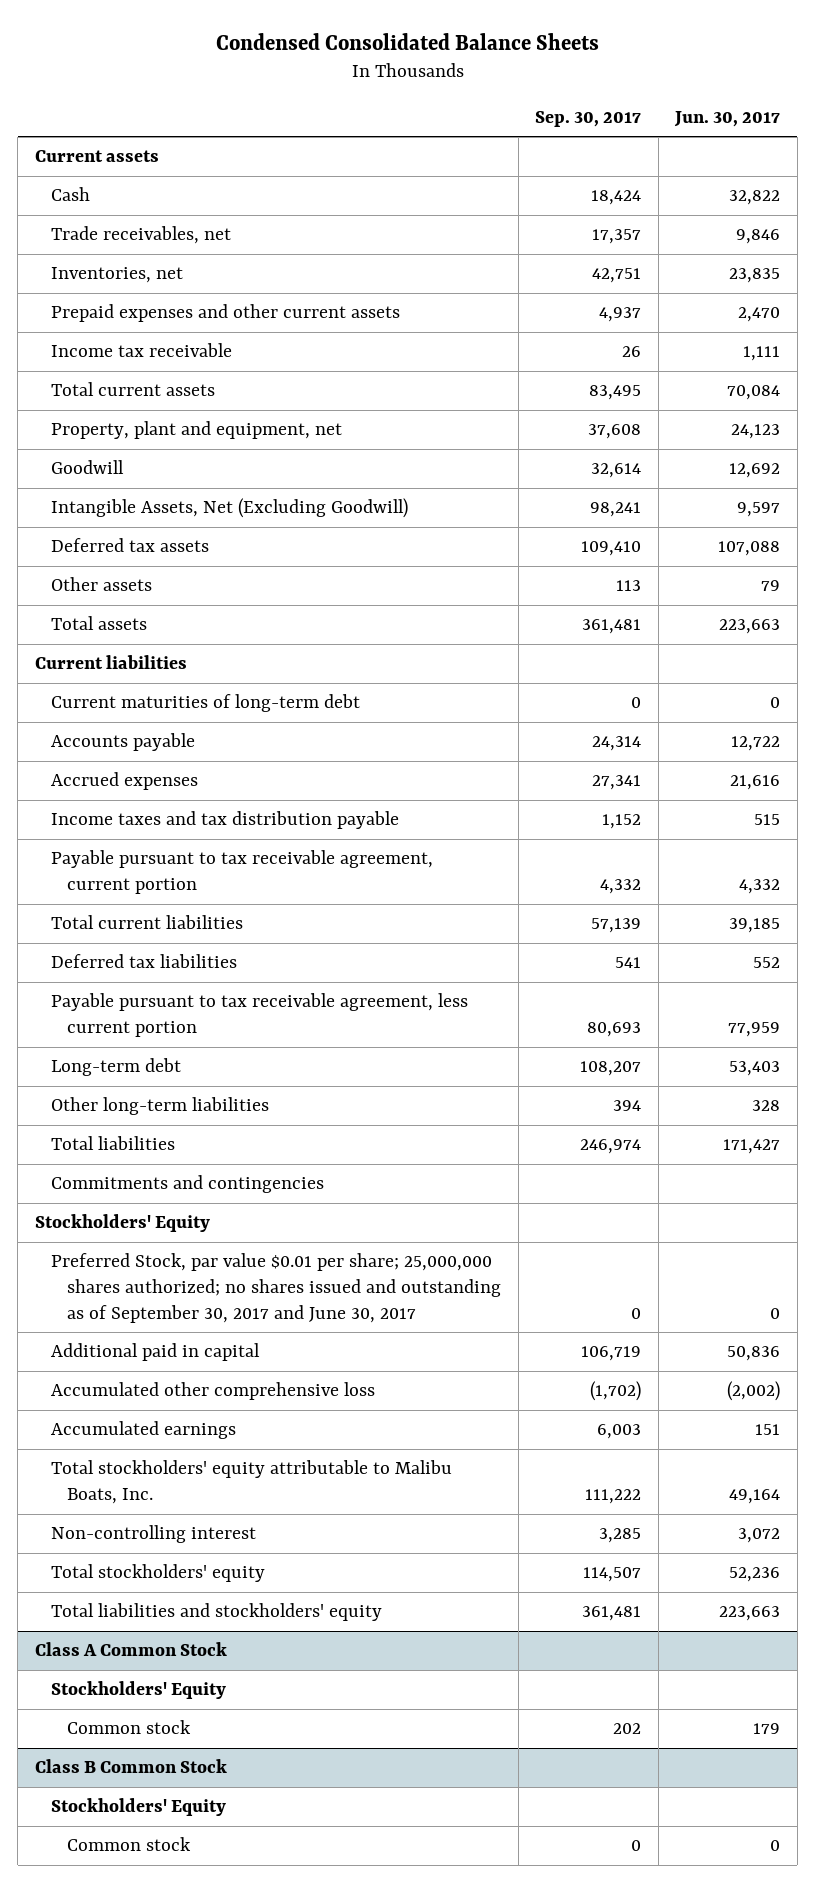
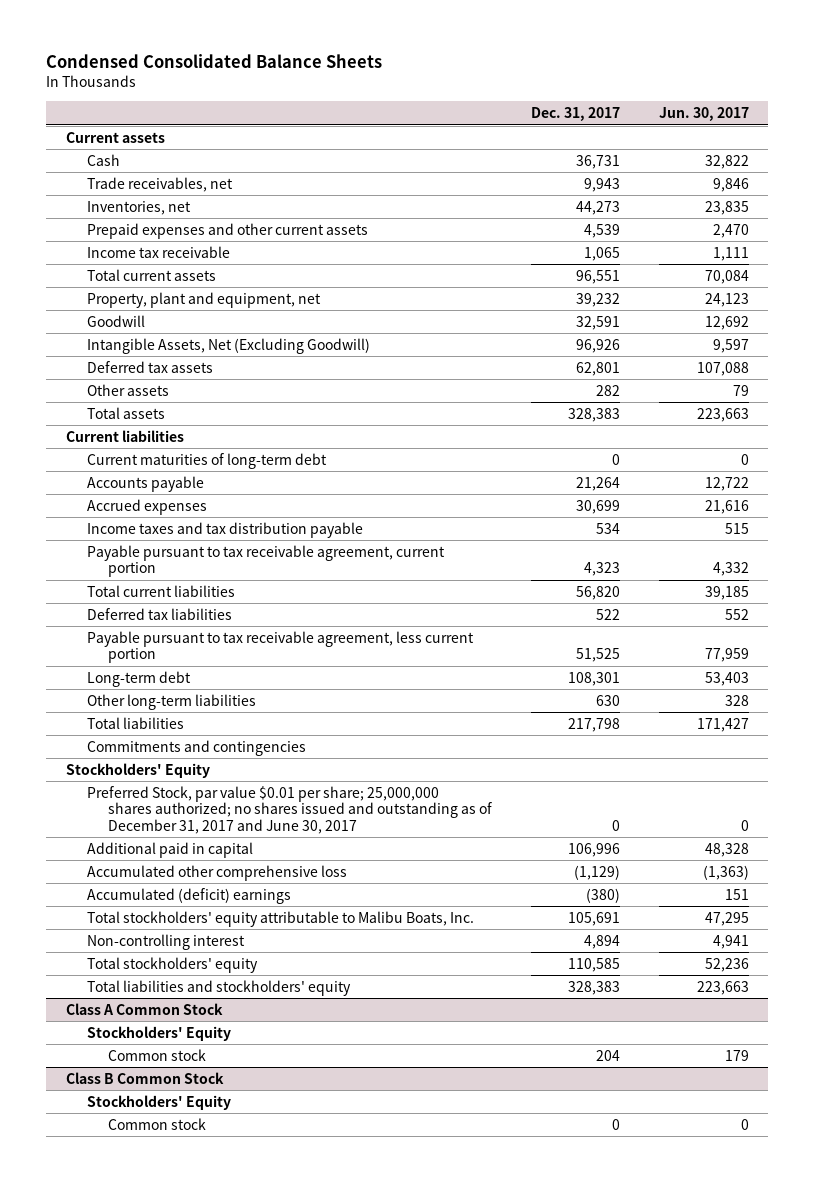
[535,110,642,127] Sep. 30, 2017 -> none
none -> [530,107,620,122] Dec. 31, 2017
[51,1253,502,1323] Preferred Stock, par value $0.01 per share; 25,000,000 shares authorized; no shares issued and outstanding as of September 30, 2017 and June 30, 2017 -> [86,785,492,834] Preferred Stock, par value $0.01 per share; 25,000,000 shares authorized; no shares issued and outstanding as of December 31, 2017 and June 30, 2017
[727,1346,781,1362] 50,836 -> [704,842,749,857] 48,328
[727,1381,781,1402] (2,002) -> [702,864,749,880] (1,363)
[51,1421,237,1440] Accumulated earnings -> [86,887,291,904] Accumulated (deficit) earnings
[729,1489,781,1505] 49,164 -> [704,911,749,926] 47,295
[738,1528,781,1544] 3,072 -> [712,934,749,949] 4,941

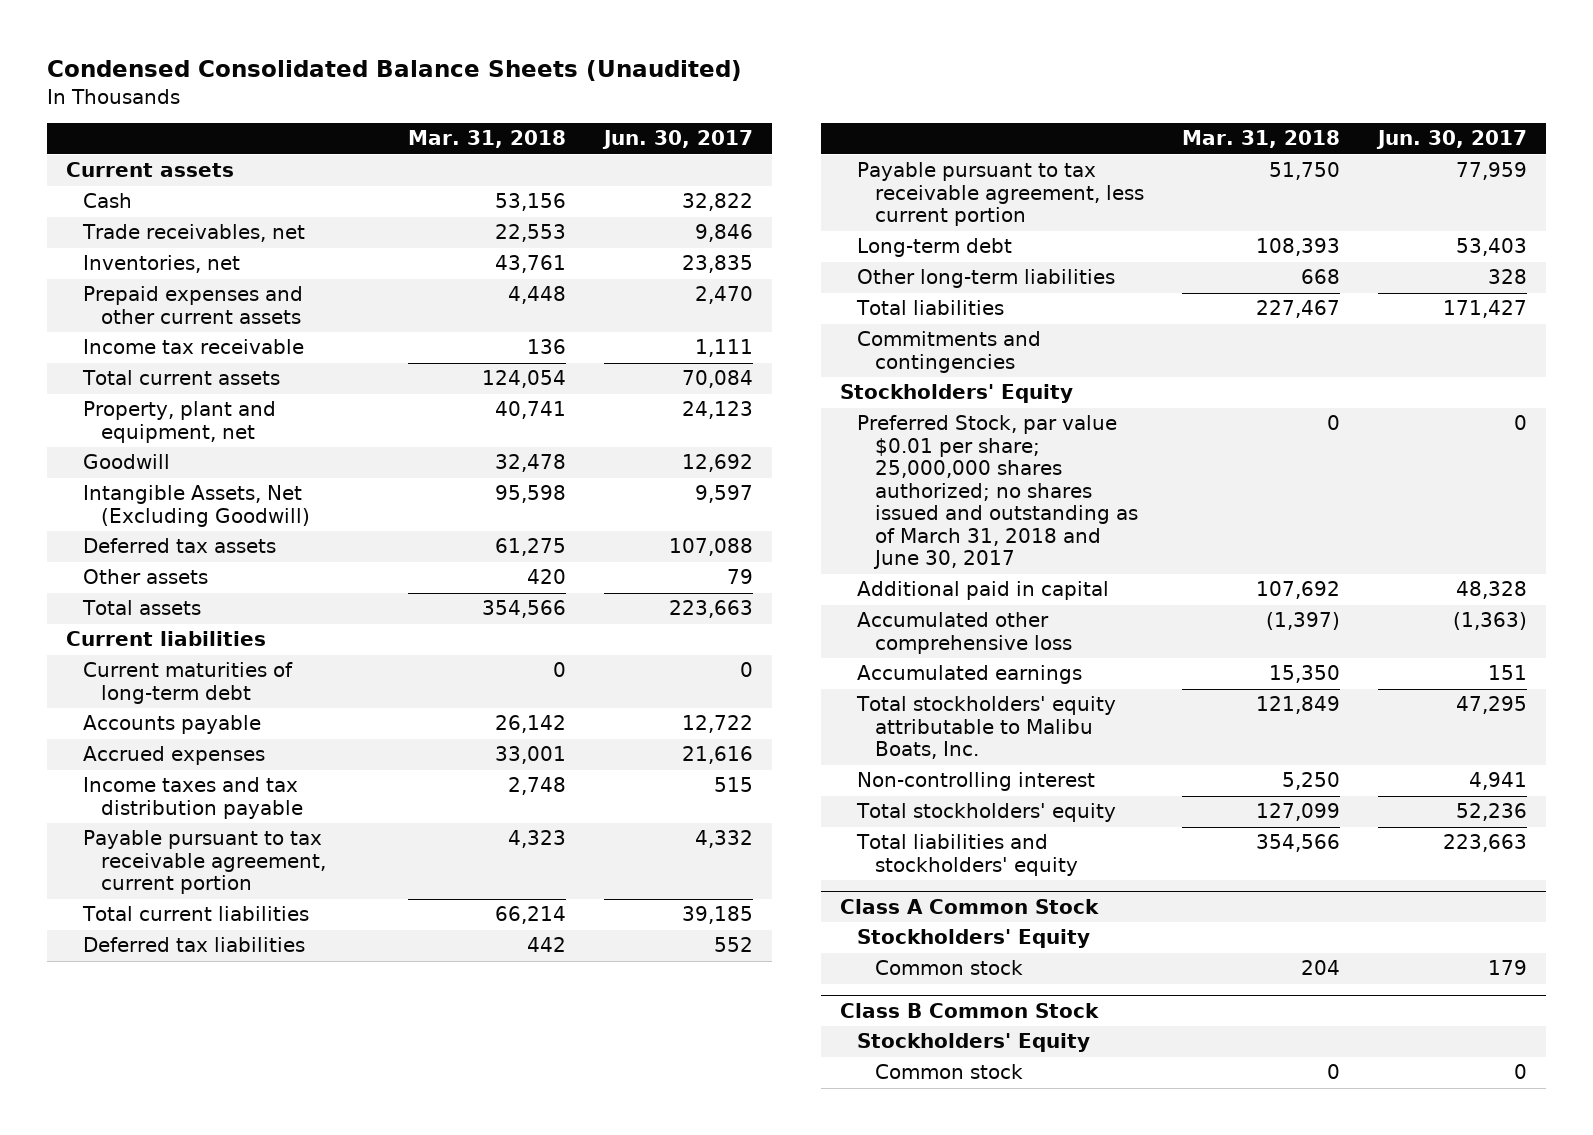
[46,54,383,69] Condensed Consolidated Balance Sheets -> [46,60,742,82] Condensed Consolidated Balance Sheets (Unaudited)
[530,107,620,122] Dec. 31, 2017 -> none
none -> [407,130,566,149] Mar. 31, 2018
[86,785,492,834] Preferred Stock, par value $0.01 per share; 25,000,000 shares authorized; no shares issued and outstanding as of December 31, 2017 and June 30, 2017 -> [857,415,1138,570] Preferred Stock, par value $0.01 per share; 25,000,000 shares authorized; no shares issued and outstanding as of March 31, 2018 and June 30, 2017
[86,887,291,904] Accumulated (deficit) earnings -> [857,665,1083,685] Accumulated earnings

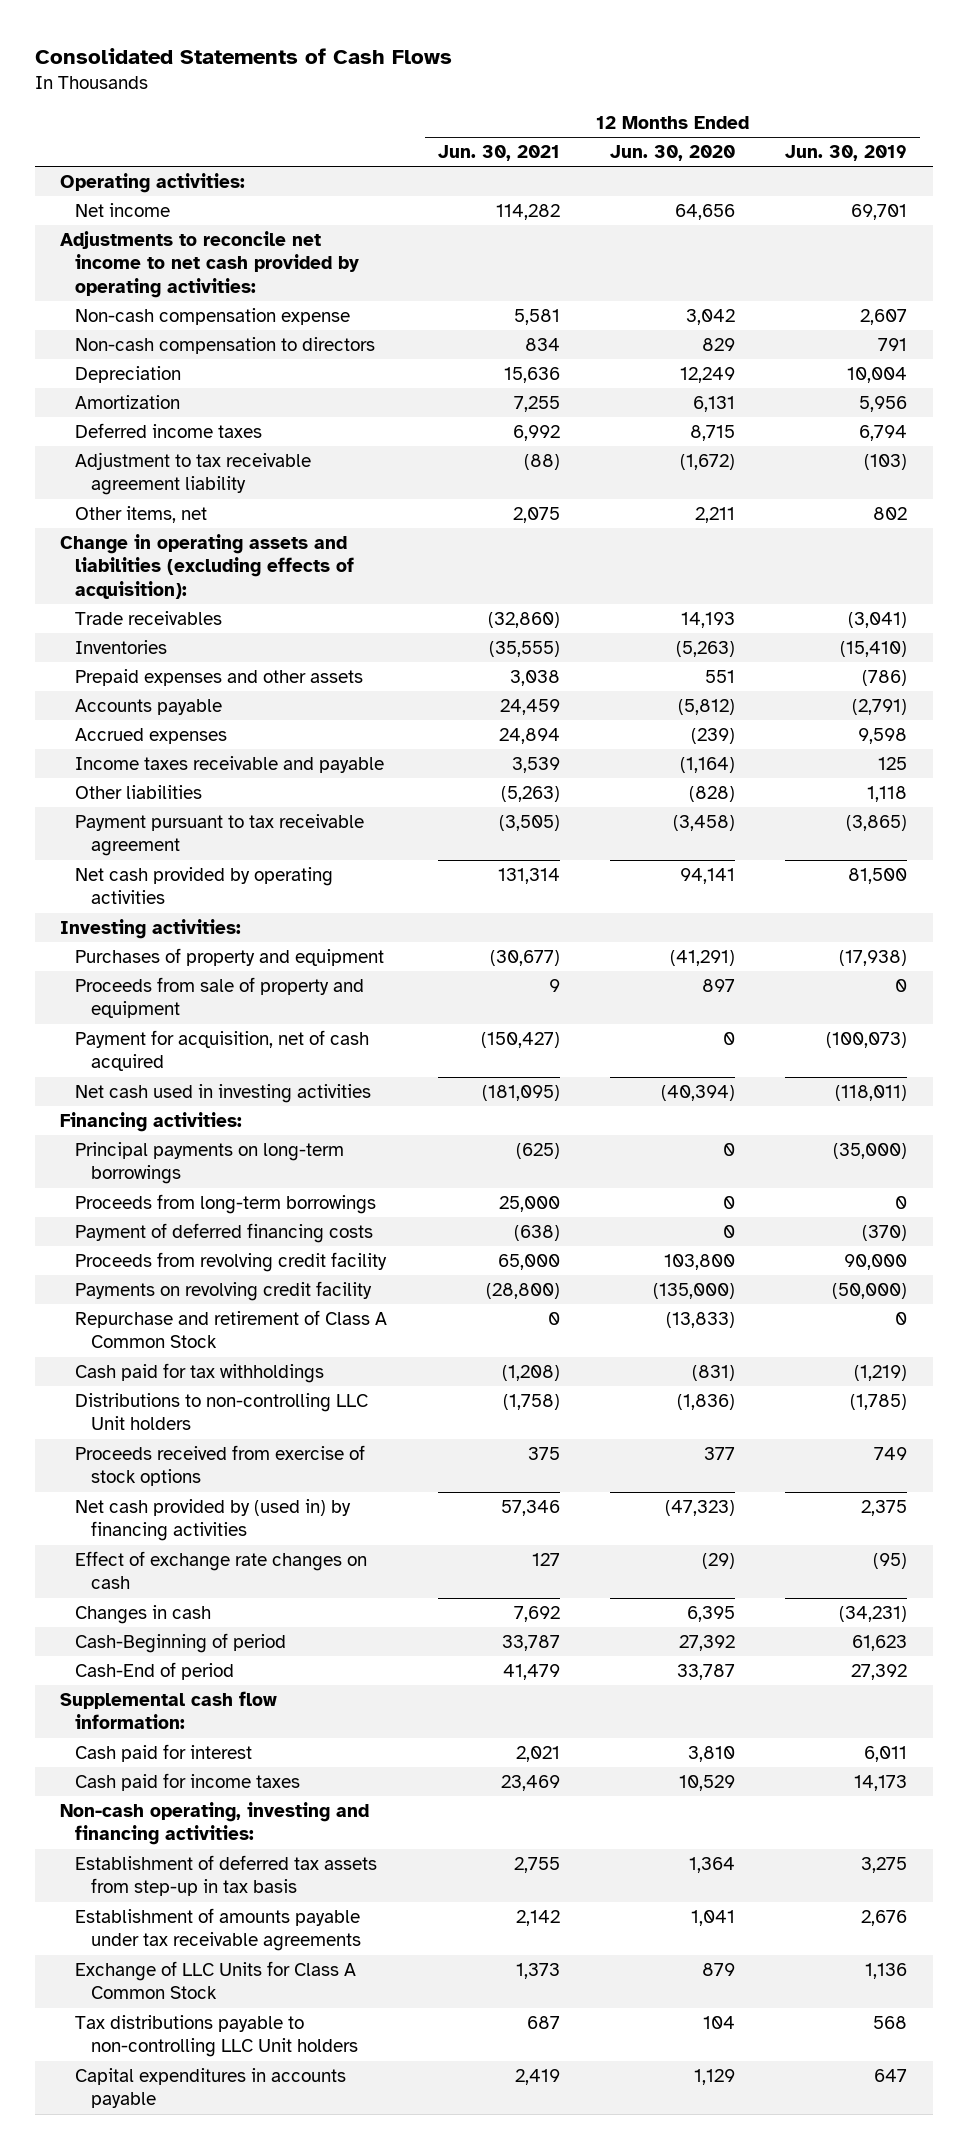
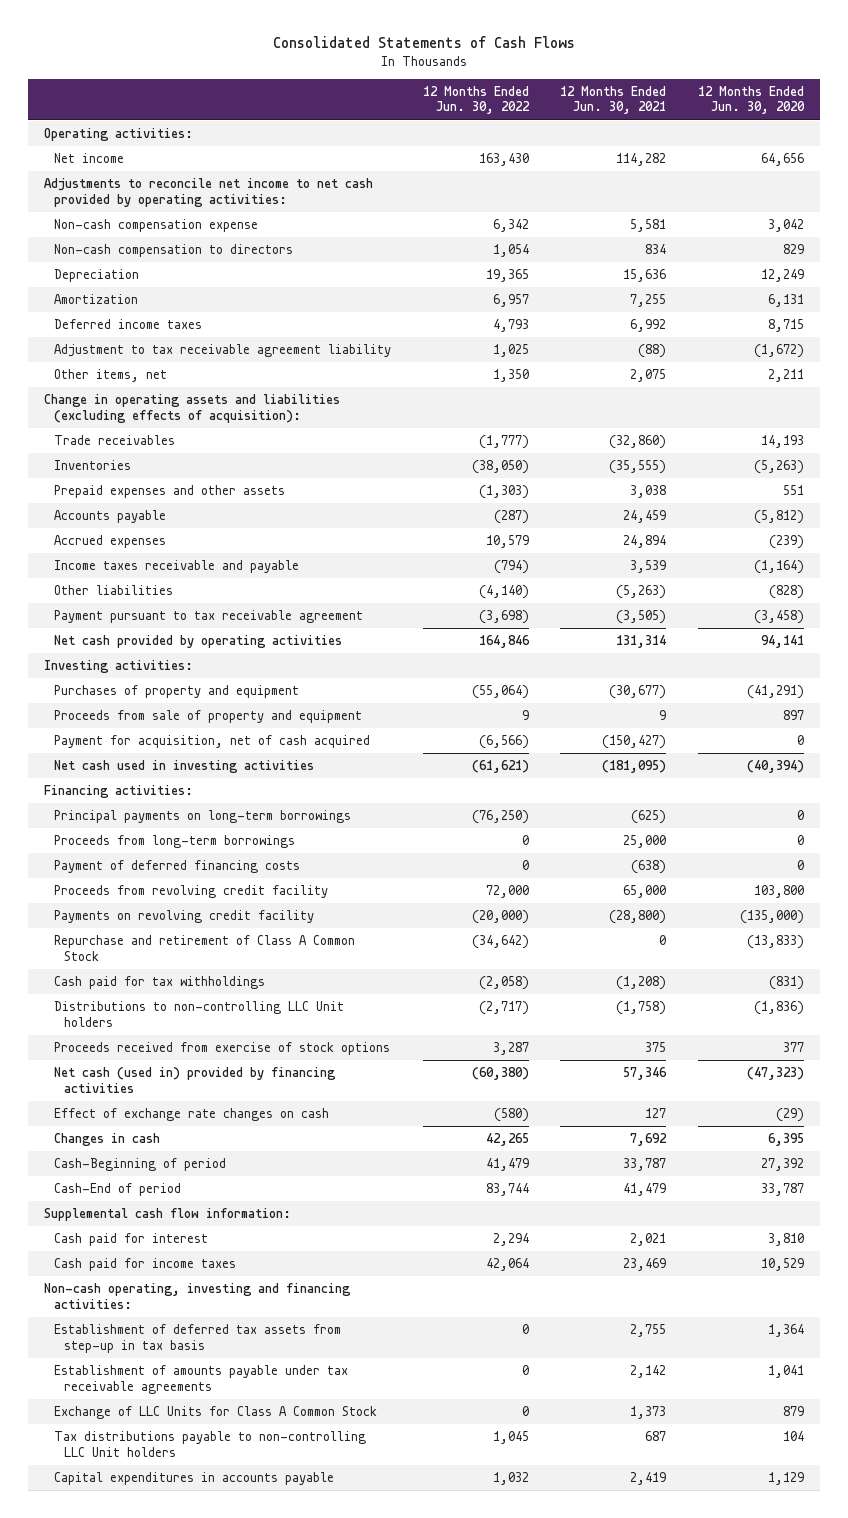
[785,145,908,162] Jun. 30, 2019 -> none
none -> [422,85,530,115] 12 Months Ended Jun. 30, 2022
[75,1498,352,1542] Net cash provided by (used in) by financing activities -> [53,1067,336,1093] Net cash (used in) provided by financing activities

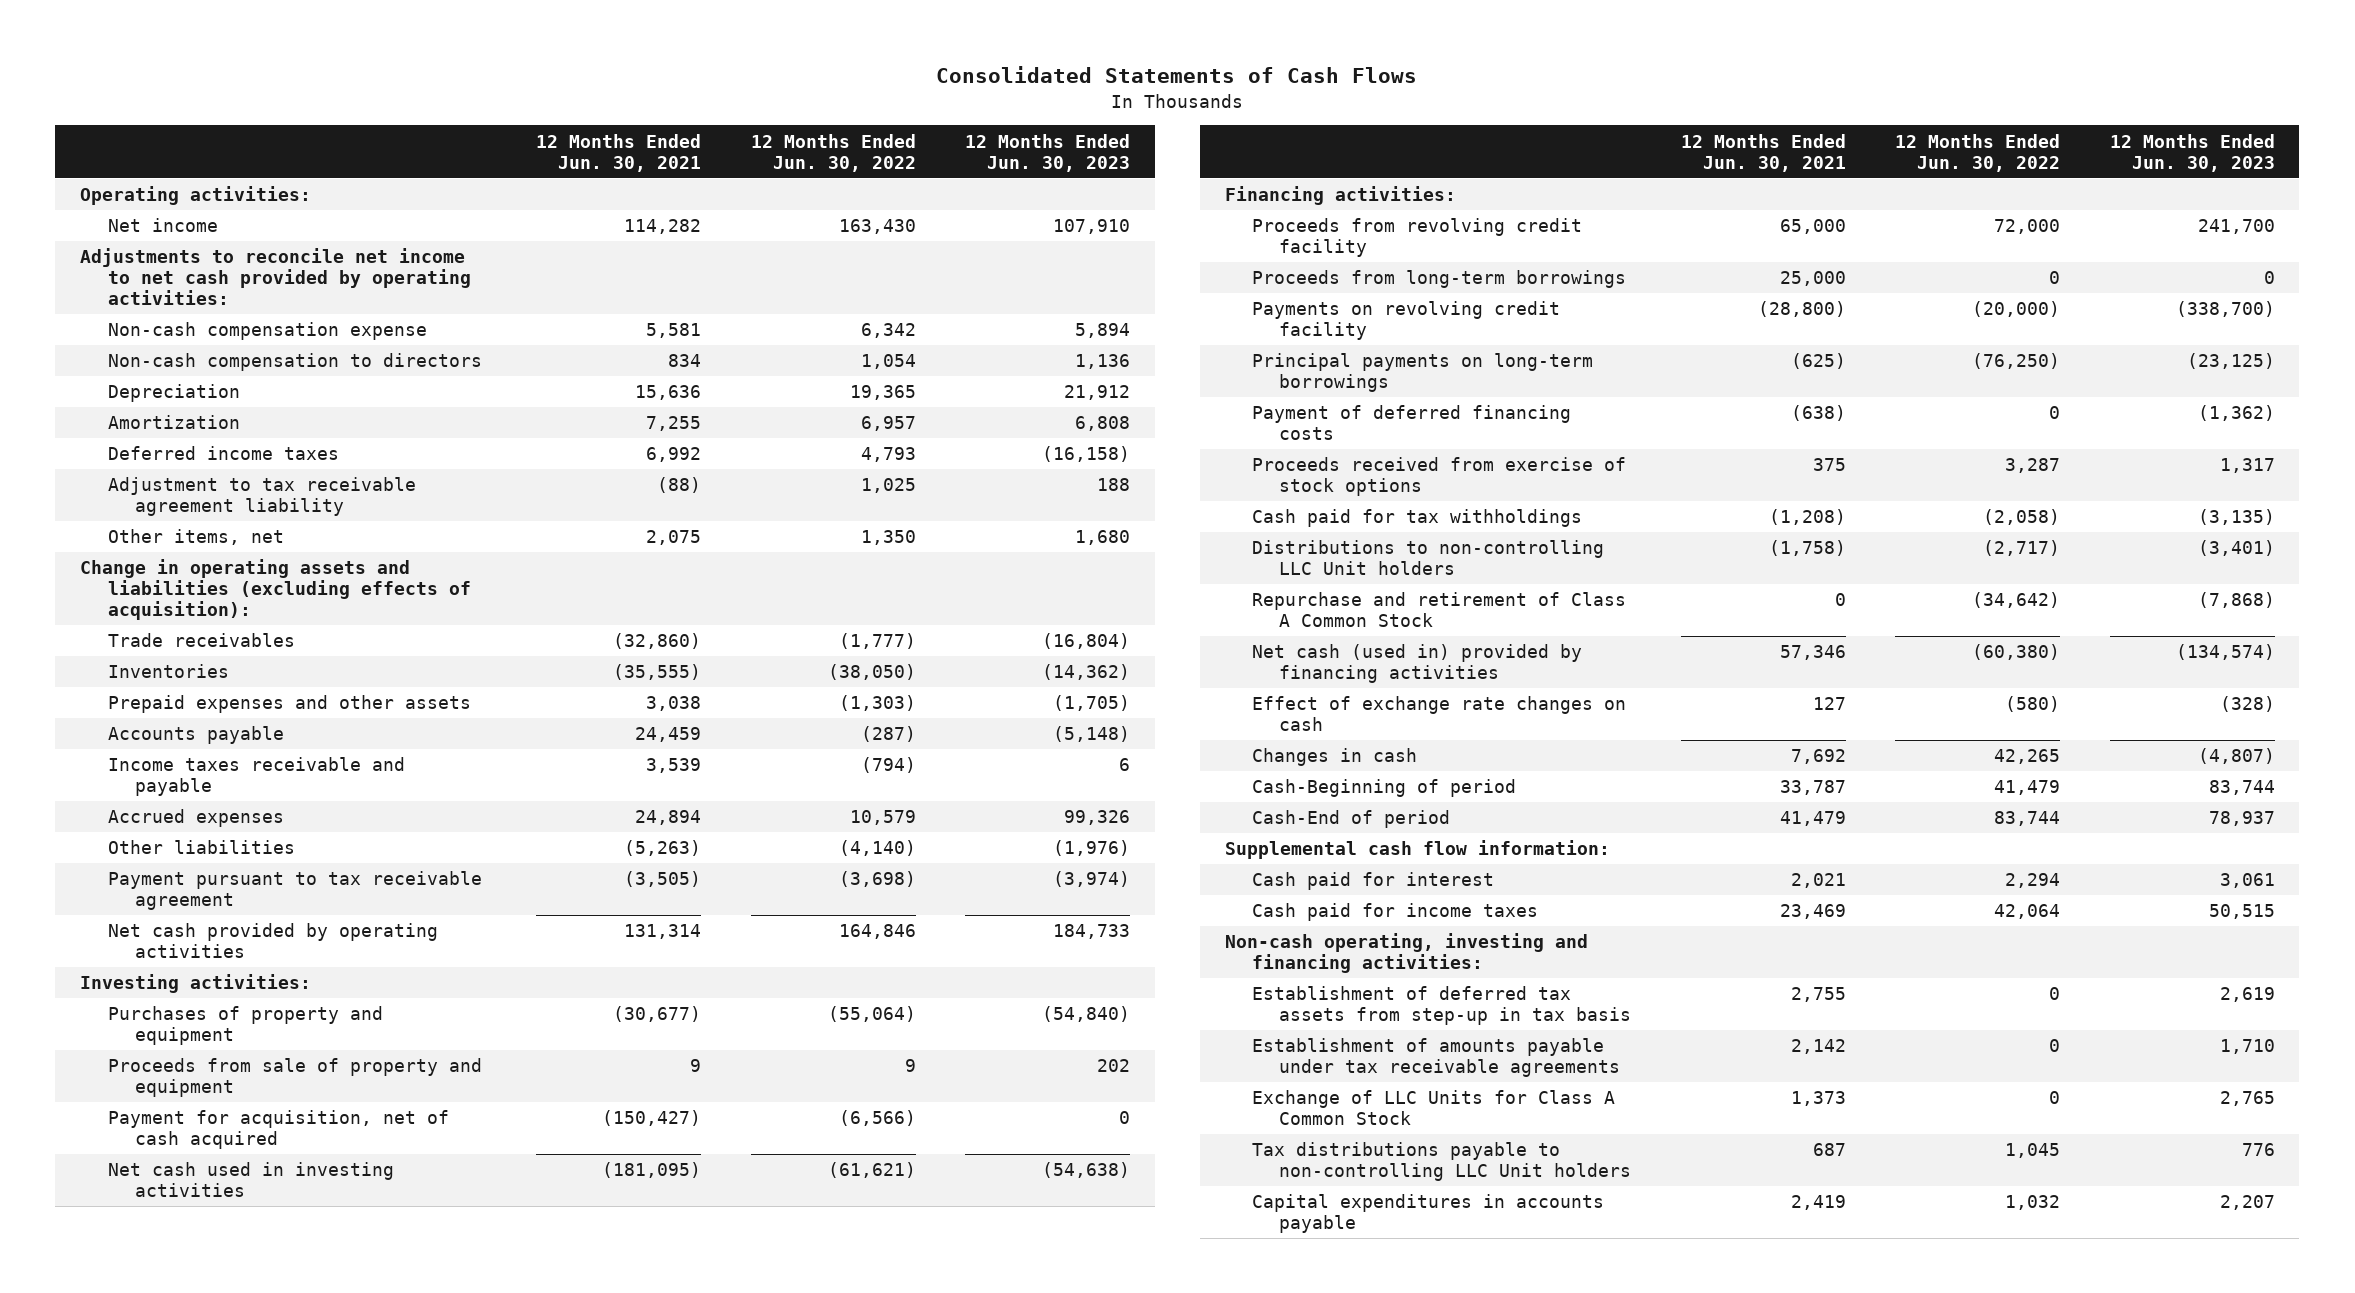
[697,85,805,115] 12 Months Ended Jun. 30, 2020 -> none
none -> [965,133,1131,172] 12 Months Ended Jun. 30, 2023
[53,535,166,549] Accrued expenses -> [107,809,284,828] Accrued expenses
[53,835,295,849] Proceeds from long-term borrowings -> [1251,270,1626,289] Proceeds from long-term borrowings
[53,810,351,824] Principal payments on long-term borrowings -> [1251,353,1593,393] Principal payments on long-term borrowings
[53,860,300,874] Payment of deferred financing costs -> [1251,405,1571,441] Payment of deferred financing costs
[53,1042,390,1056] Proceeds received from exercise of stock options -> [1251,457,1626,497] Proceeds received from exercise of stock options
[53,935,355,961] Repurchase and retirement of Class A Common Stock -> [1251,592,1626,628] Repurchase and retirement of Class A Common Stock

